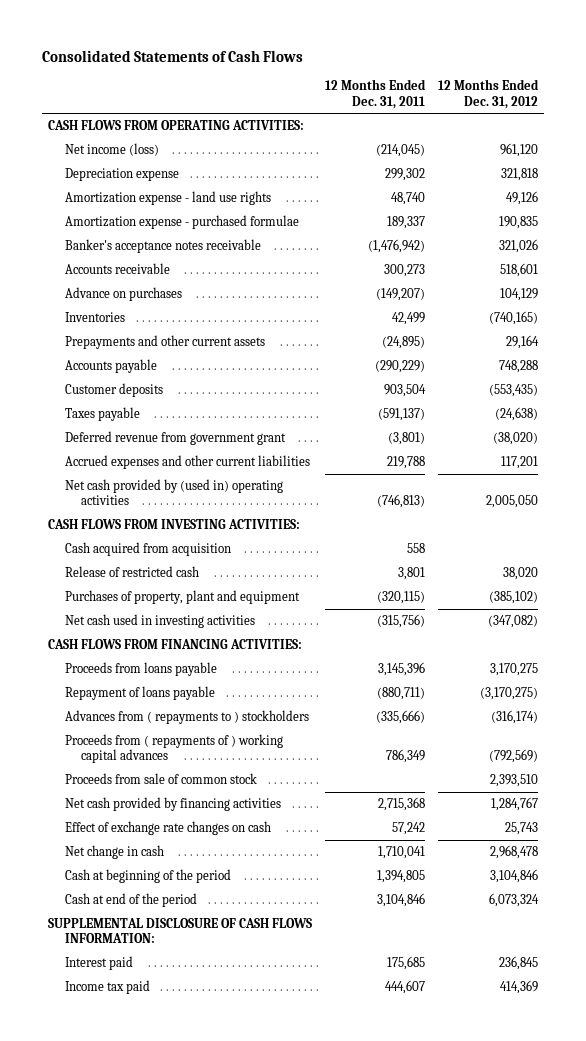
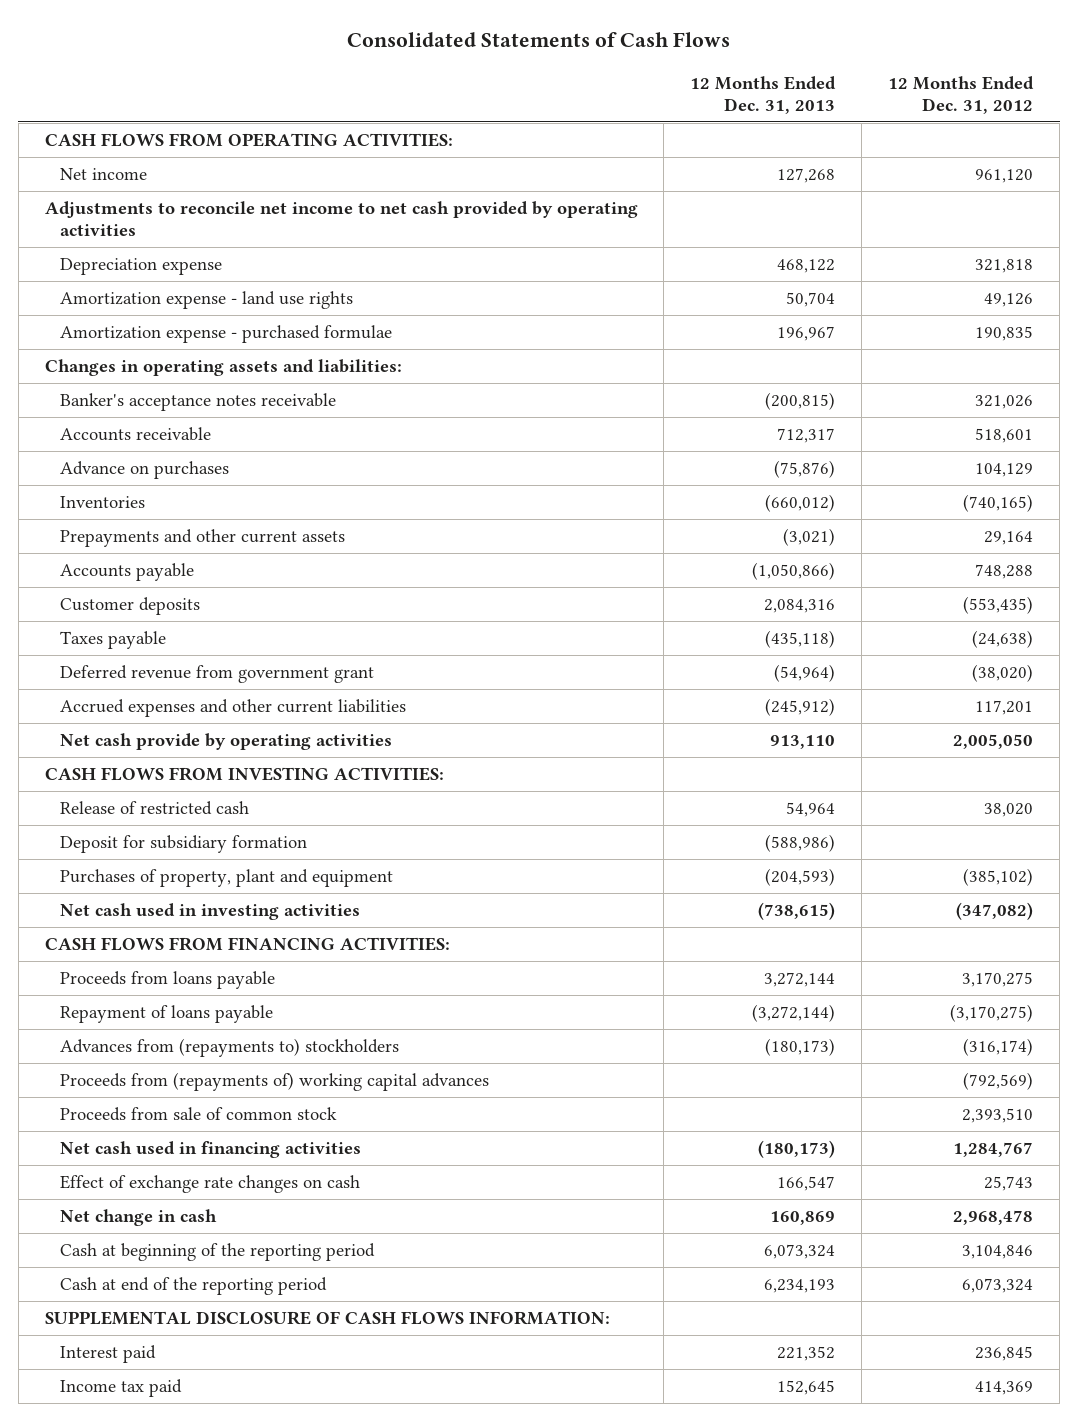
[324,79,426,109] 12 Months Ended Dec. 31, 2011 -> none
none -> [690,75,837,114] 12 Months Ended Dec. 31, 2013
[64,143,159,157] Net income (loss) -> [60,167,148,180] Net income
none -> [44,200,638,237] Adjustments to reconcile net income to net cash provided by operating activities
none -> [44,358,402,376] Changes in operating assets and liabilities:
[64,479,283,506] Net cash provided by (used in) operating activities -> [60,732,393,750] Net cash provide by operating activities
[64,542,231,557] Cash acquired from acquisition -> none
none -> [60,834,308,853] Deposit for subsidiary formation
[64,710,309,725] Advances from ( repayments to ) stockholders -> [60,1037,400,1057] Advances from (repayments to) stockholders
[64,734,283,764] Proceeds from ( repayments of ) working capital advances -> [60,1071,490,1091] Proceeds from (repayments of) working capital advances
[64,797,281,812] Net cash provided by financing activities -> [60,1140,362,1158] Net cash used in financing activities
[64,869,231,884] Cash at beginning of the period -> [60,1242,376,1261] Cash at beginning of the reporting period
[64,893,197,908] Cash at end of the period -> [60,1276,328,1295] Cash at end of the reporting period

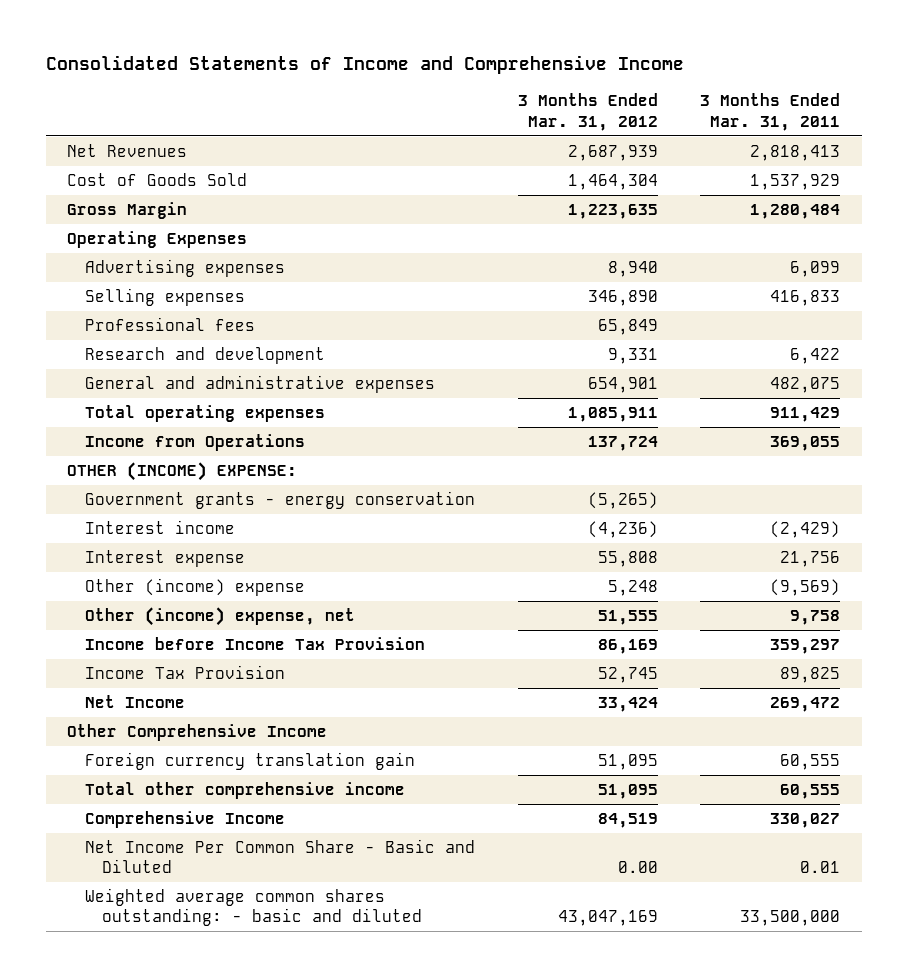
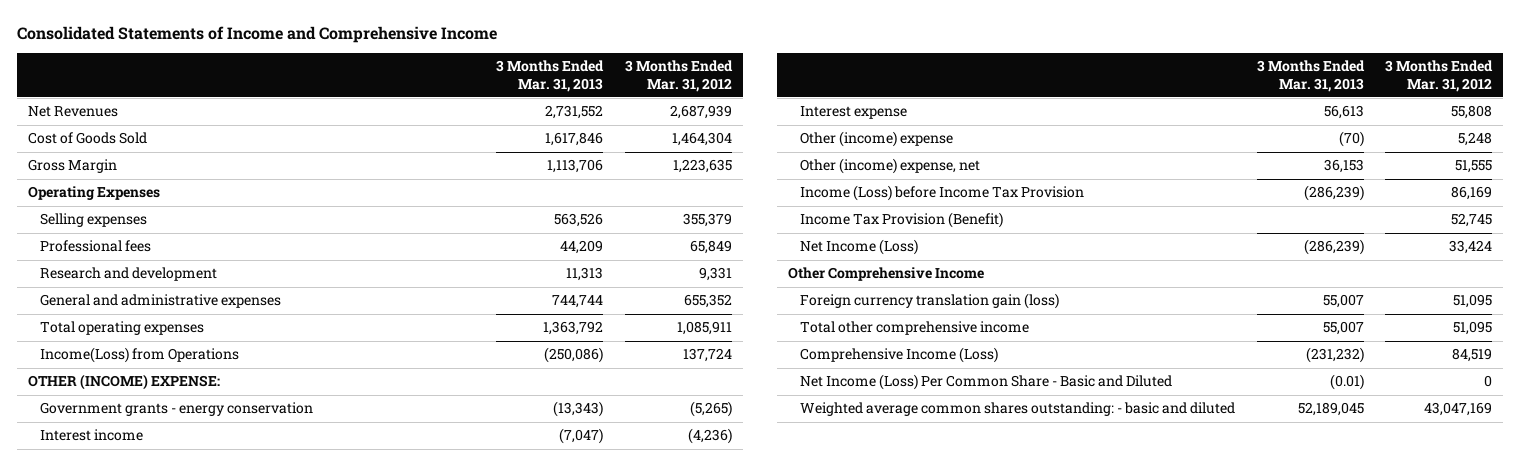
[700,93,841,131] 3 Months Ended Mar. 31, 2011 -> none
none -> [496,59,605,92] 3 Months Ended Mar. 31, 2013
[84,259,285,278] Advertising expenses -> none
[587,290,658,307] 346,890 -> [682,213,732,228] 355,379
[587,377,658,394] 654,901 -> [683,294,732,309] 655,352
[84,434,305,452] Income from Operations -> [39,347,239,364] Income(Loss) from Operations
[84,637,425,651] Income before Income Tax Provision -> [800,185,1085,202] Income (Loss) before Income Tax Provision
[84,665,285,680] Income Tax Provision -> [800,212,1004,229] Income Tax Provision (Benefit)
[84,695,185,709] Net Income -> [800,239,919,256] Net Income (Loss)
[84,752,415,771] Foreign currency translation gain -> [800,293,1060,310] Foreign currency translation gain (loss)
[84,811,285,829] Comprehensive Income -> [800,347,999,364] Comprehensive Income (Loss)
[84,839,475,874] Net Income Per Common Share - Basic and Diluted -> [800,374,1173,391] Net Income (Loss) Per Common Share - Basic and Diluted
[617,861,658,874] 0.00 -> [1484,375,1493,388] 0

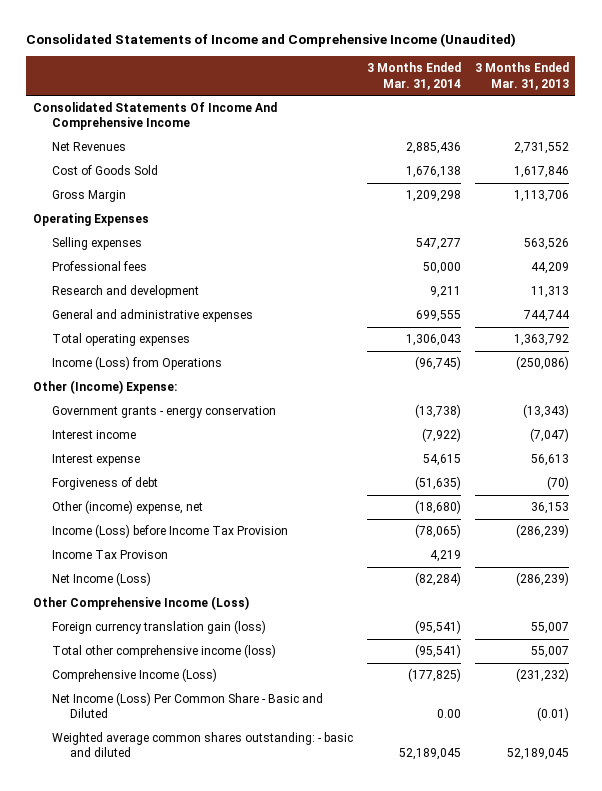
[16,25,497,43] Consolidated Statements of Income and Comprehensive Income -> [26,33,517,48] Consolidated Statements of Income and Comprehensive Income (Unaudited)
[624,59,733,92] 3 Months Ended Mar. 31, 2012 -> none
none -> [366,62,461,90] 3 Months Ended Mar. 31, 2014
none -> [33,102,278,131] Consolidated Statements Of Income And Comprehensive Income
[39,347,239,364] Income(Loss) from Operations -> [51,356,222,371] Income (Loss) from Operations
[27,374,220,391] OTHER (INCOME) EXPENSE: -> [33,380,178,395] Other (Income) Expense:
[800,131,954,148] Other (income) expense -> none
none -> [51,477,158,491] Forgiveness of debt
[800,212,1004,229] Income Tax Provision (Benefit) -> [51,550,168,560] Income Tax Provison
[788,267,985,282] Other Comprehensive Income -> [33,596,250,611] Other Comprehensive Income (Loss)
[800,321,1030,336] Total other comprehensive income -> [51,644,276,659] Total other comprehensive income (loss)

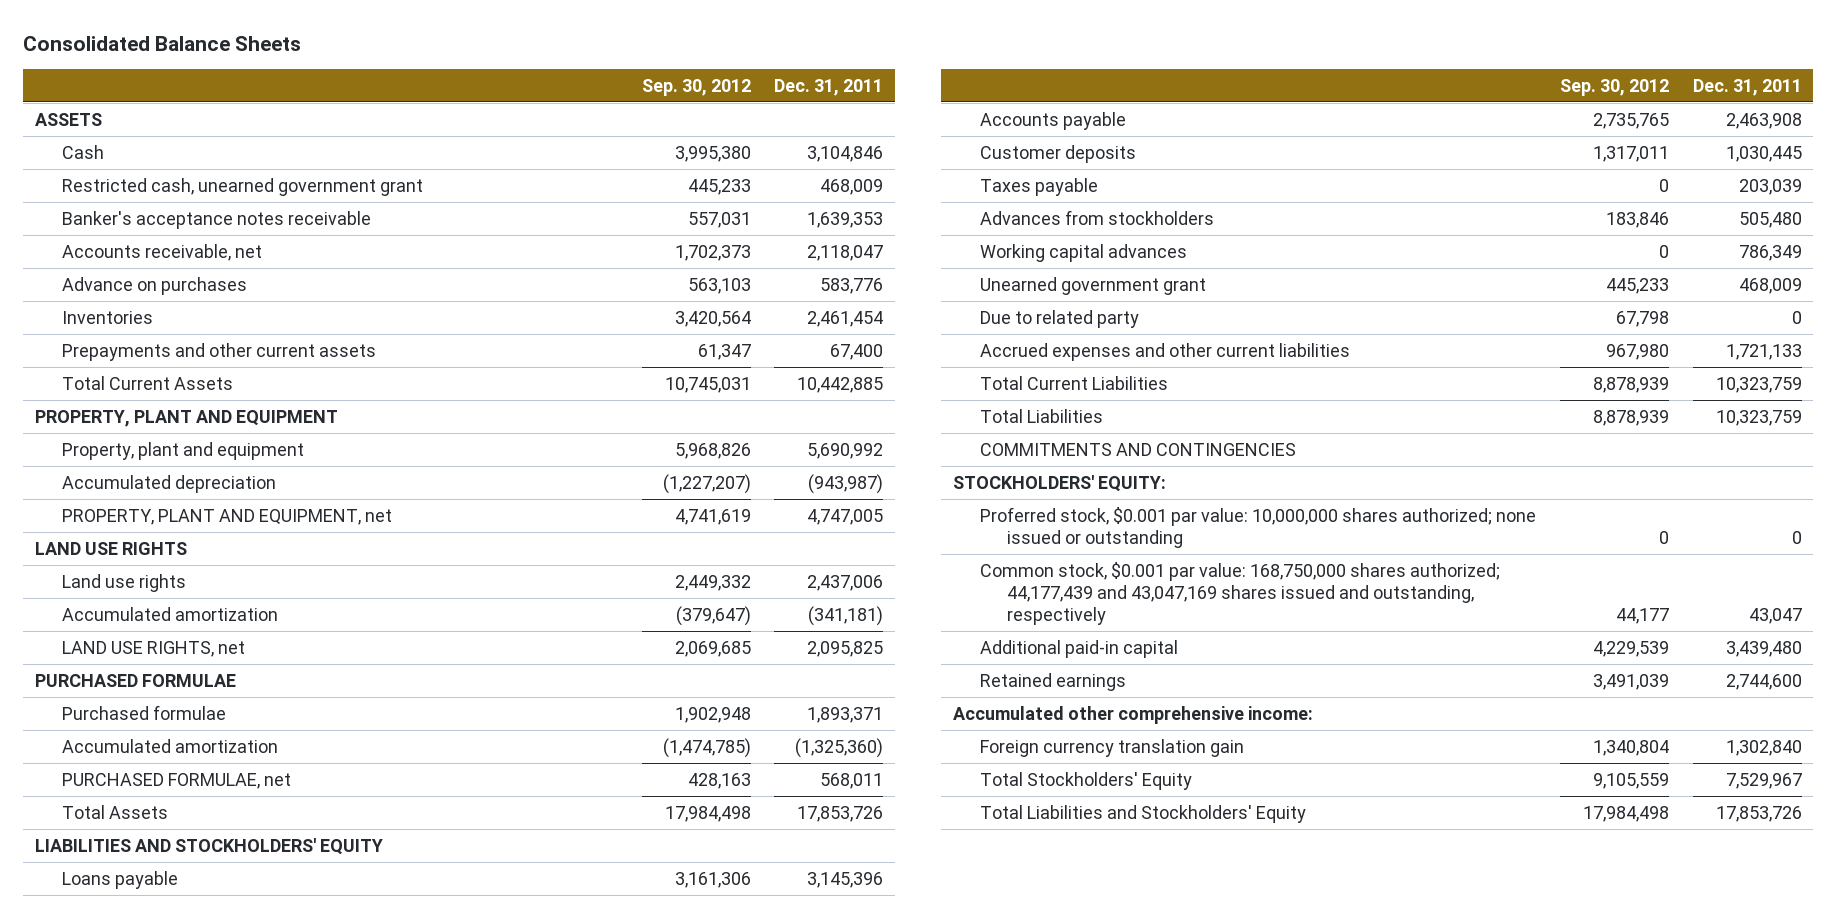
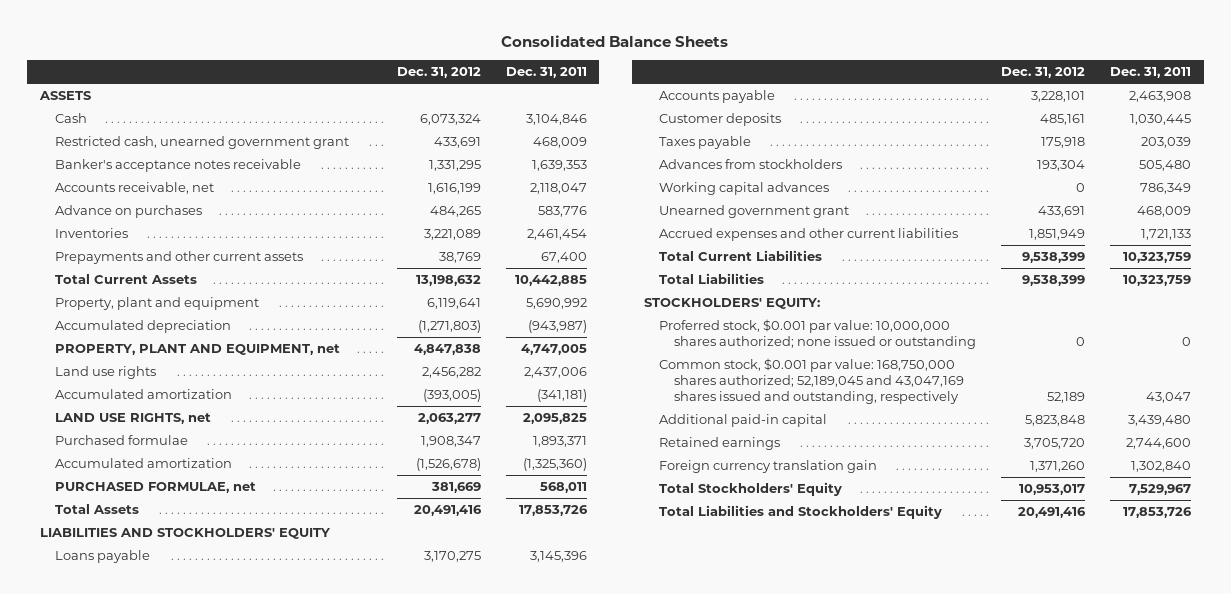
[641,78,751,96] Sep. 30, 2012 -> none
none -> [396,67,481,79] Dec. 31, 2012
[34,409,338,427] PROPERTY, PLANT AND EQUIPMENT -> none
[34,541,187,555] LAND USE RIGHTS -> none
[34,673,236,687] PURCHASED FORMULAE -> none
[979,309,1139,328] Due to related party -> none
[979,442,1296,456] COMMITMENTS AND CONTINGENCIES -> none
[979,561,1500,625] Common stock, $0.001 par value: 168,750,000 shares authorized; 44,177,439 and 43,047,169 shares issued and outstanding, respectively -> [659,357,965,405] Common stock, $0.001 par value: 168,750,000 shares authorized; 52,189,045 and 43,047,169 shares issued and outstanding, respectively
[952,705,1313,724] Accumulated other comprehensive income: -> none

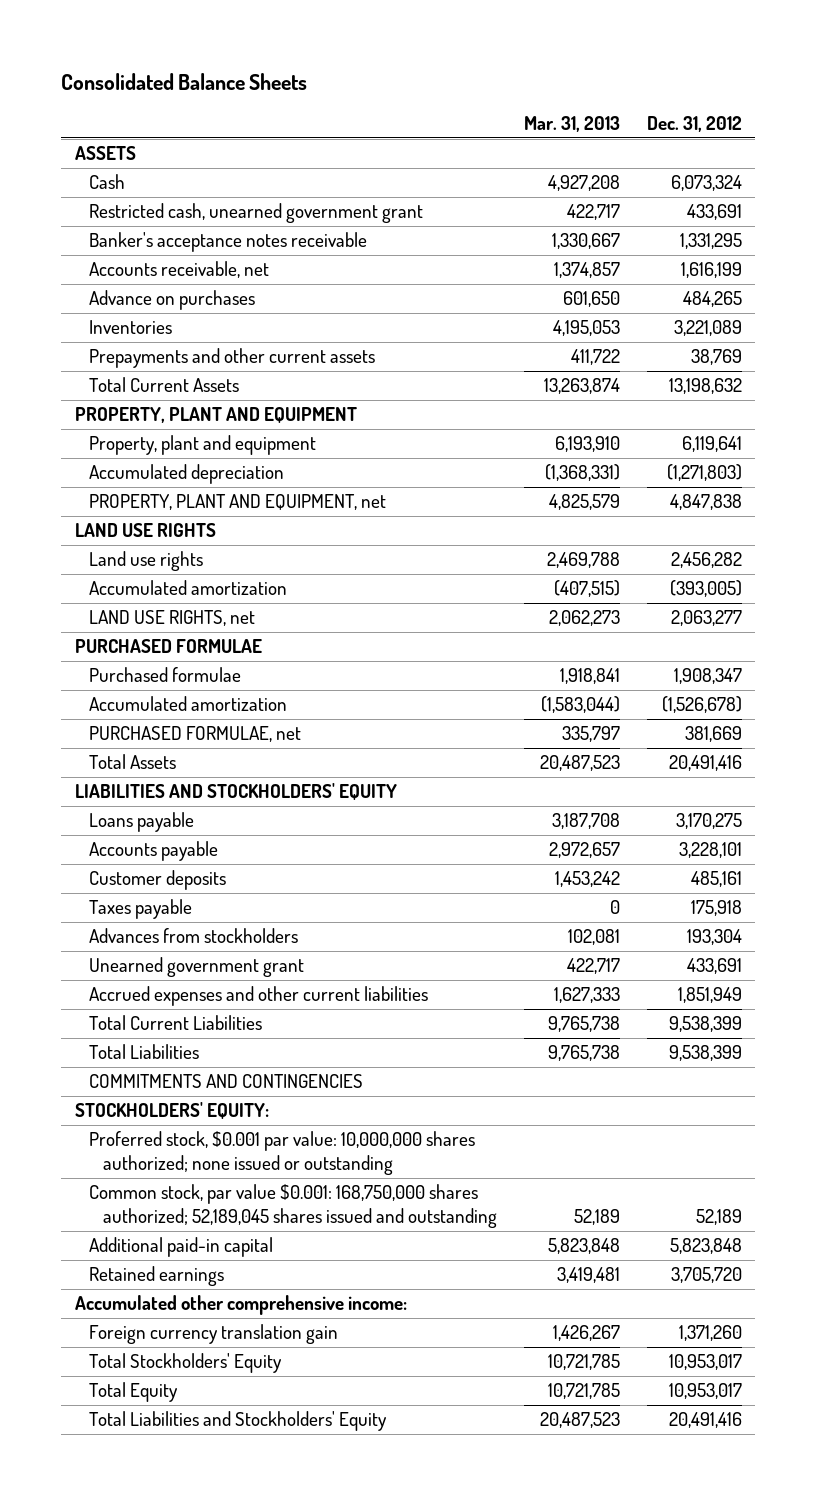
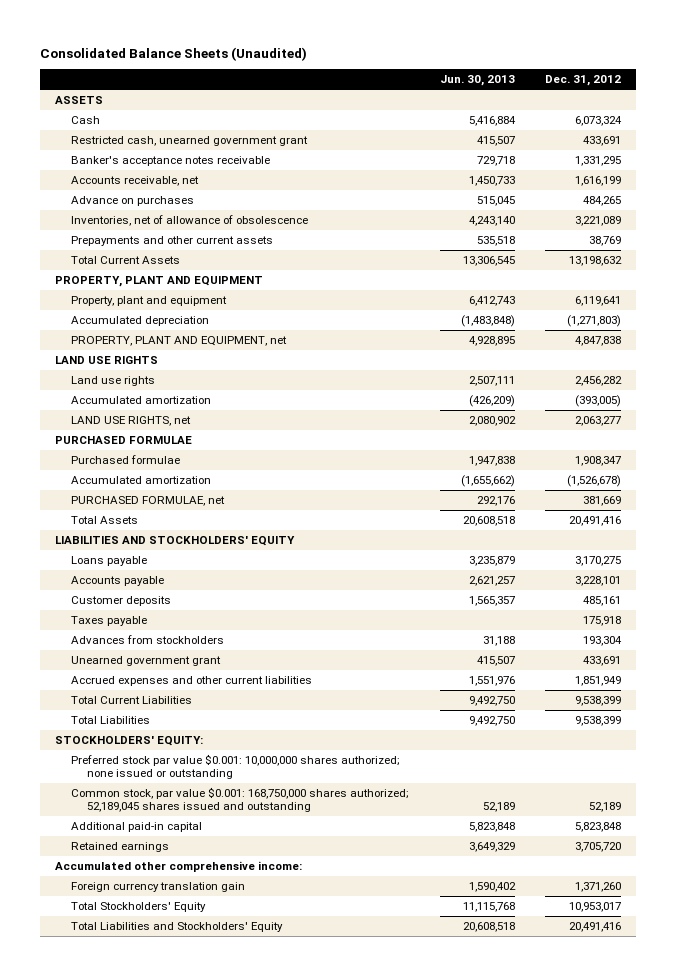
[61,73,308,91] Consolidated Balance Sheets -> [39,46,307,61] Consolidated Balance Sheets (Unaudited)
[523,116,620,133] Mar. 31, 2013 -> none
none -> [439,75,515,87] Jun. 30, 2013
[88,320,172,335] Inventories -> [71,215,309,227] Inventories, net of allowance of obsolescence
[88,1074,363,1089] COMMITMENTS AND CONTINGENCIES -> none
[88,1131,475,1176] Proferred stock, $0.001 par value: 10,000,000 shares authorized; none issued or outstanding -> [71,754,401,780] Preferred stock par value $0.001: 10,000,000 shares authorized; none issued or outstanding
[88,1382,178,1403] Total Equity -> none

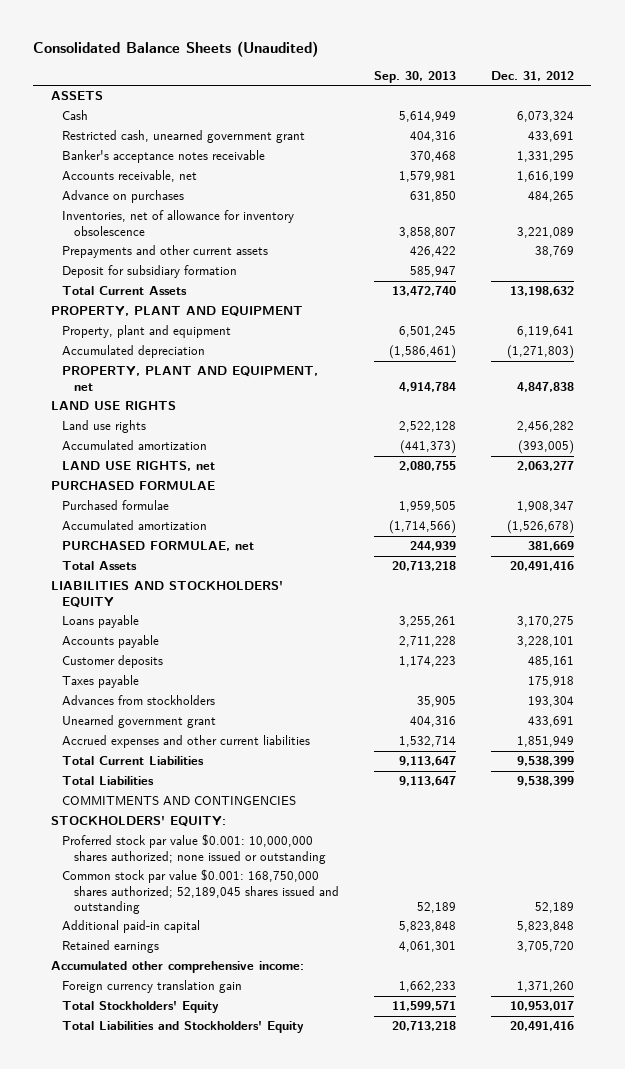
[439,75,515,87] Jun. 30, 2013 -> none
none -> [373,71,456,84] Sep. 30, 2013
[71,215,309,227] Inventories, net of allowance of obsolescence -> [62,210,295,236] Inventories, net of allowance for inventory obsolescence
none -> [62,265,238,279] Deposit for subsidiary formation
none -> [62,796,297,806] COMMITMENTS AND CONTINGENCIES
[71,754,401,780] Preferred stock par value $0.001: 10,000,000 shares authorized; none issued or outstanding -> [62,834,326,864] Proferred stock par value $0.001: 10,000,000 shares authorized; none issued or outstanding
[71,787,410,813] Common stock, par value $0.001: 168,750,000 shares authorized; 52,189,045 shares issued and outstanding -> [62,869,339,914] Common stock par value $0.001: 168,750,000 shares authorized; 52,189,045 shares issued and outstanding

